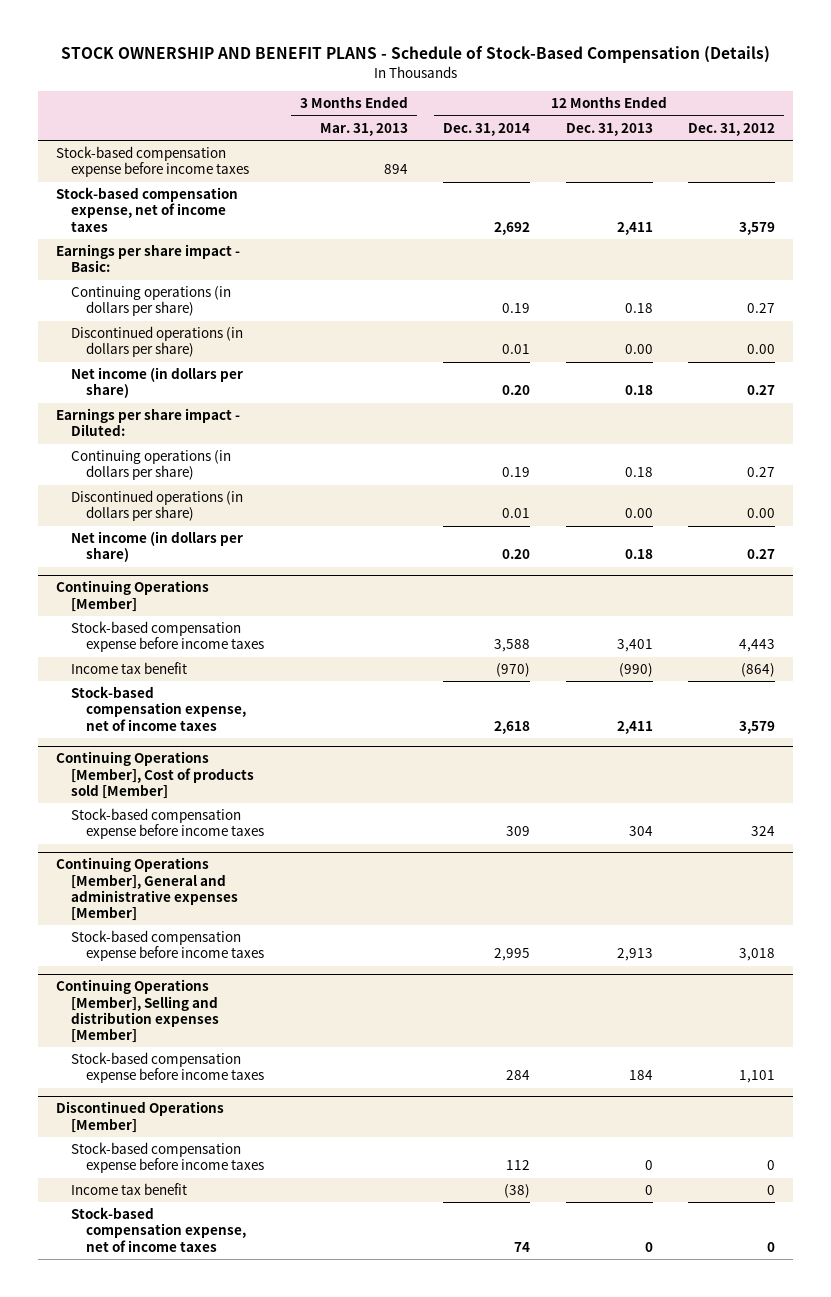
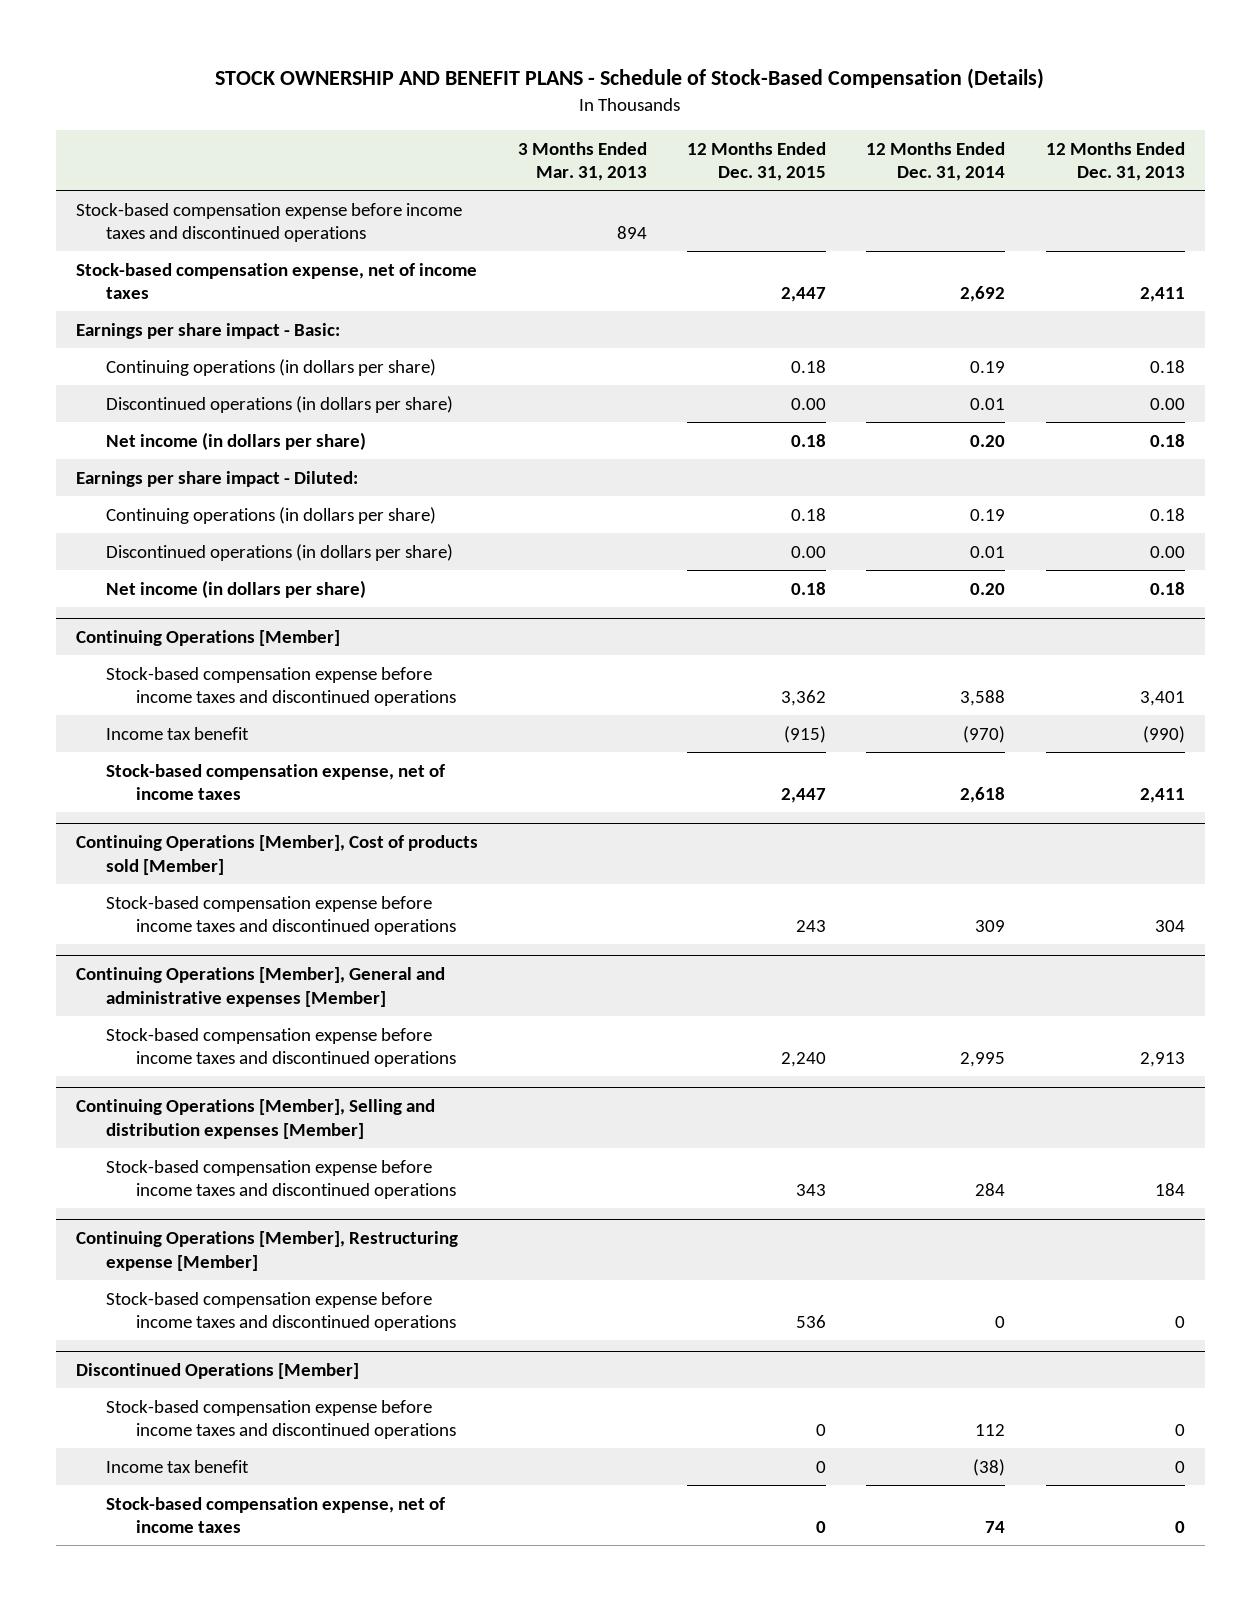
[688,122,776,136] Dec. 31, 2012 -> none
none -> [687,141,827,181] 12 Months Ended Dec. 31, 2015
[56,146,250,178] Stock-based compensation expense before income taxes -> [75,202,462,242] Stock-based compensation expense before income taxes and discontinued operations
[71,621,265,653] Stock-based compensation expense before income taxes -> [106,666,457,706] Stock-based compensation expense before income taxes and discontinued operations
[71,808,265,840] Stock-based compensation expense before income taxes -> [106,895,457,935] Stock-based compensation expense before income taxes and discontinued operations
[71,930,265,962] Stock-based compensation expense before income taxes -> [106,1027,457,1067] Stock-based compensation expense before income taxes and discontinued operations
[71,1052,265,1084] Stock-based compensation expense before income taxes -> [106,1159,457,1199] Stock-based compensation expense before income taxes and discontinued operations
none -> [75,1231,458,1271] Continuing Operations [Member], Restructuring expense [Member]
none -> [106,1291,457,1331] Stock-based compensation expense before income taxes and discontinued operations
[71,1142,265,1174] Stock-based compensation expense before income taxes -> [106,1399,457,1439] Stock-based compensation expense before income taxes and discontinued operations

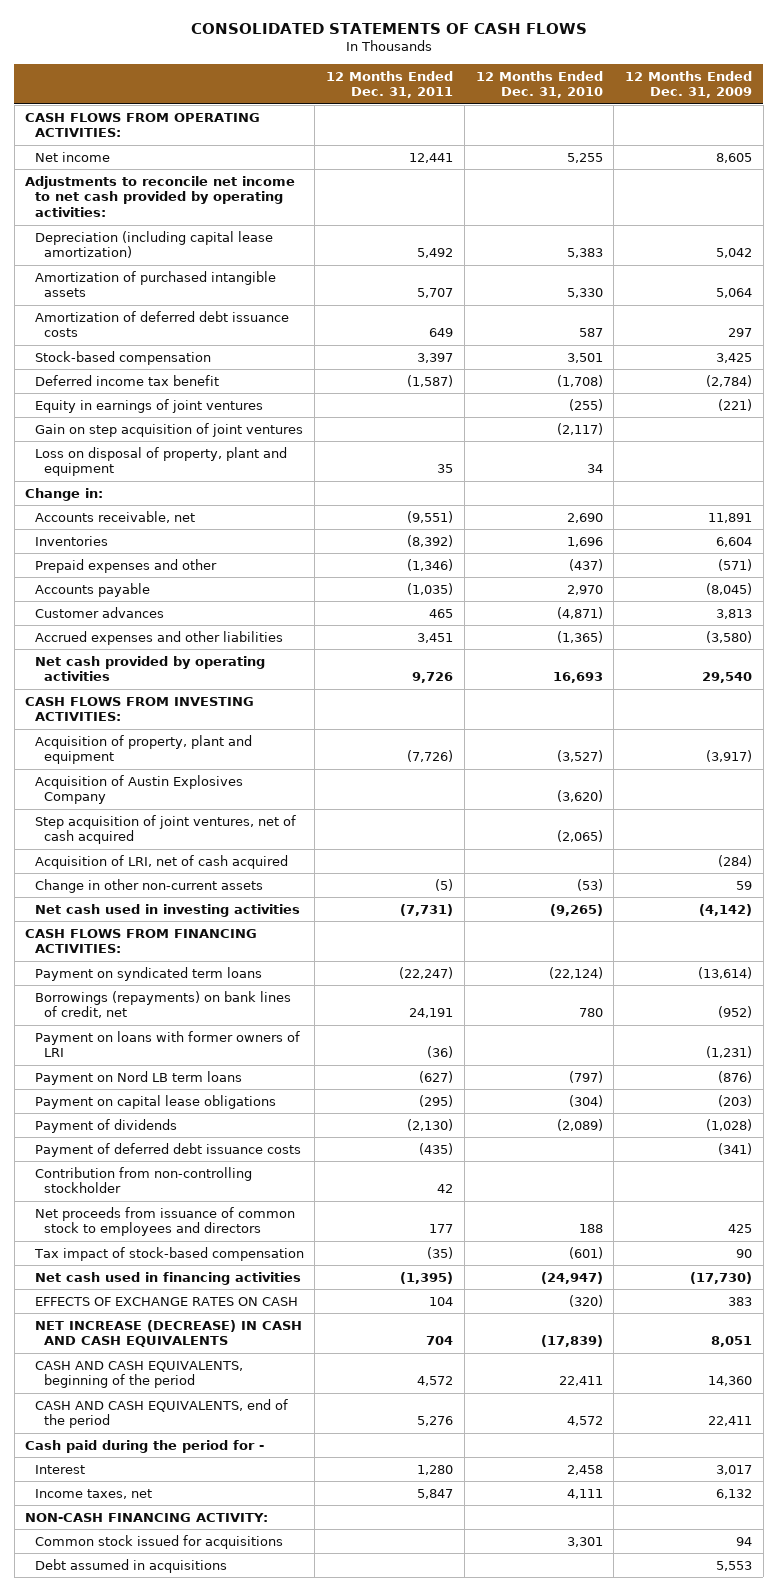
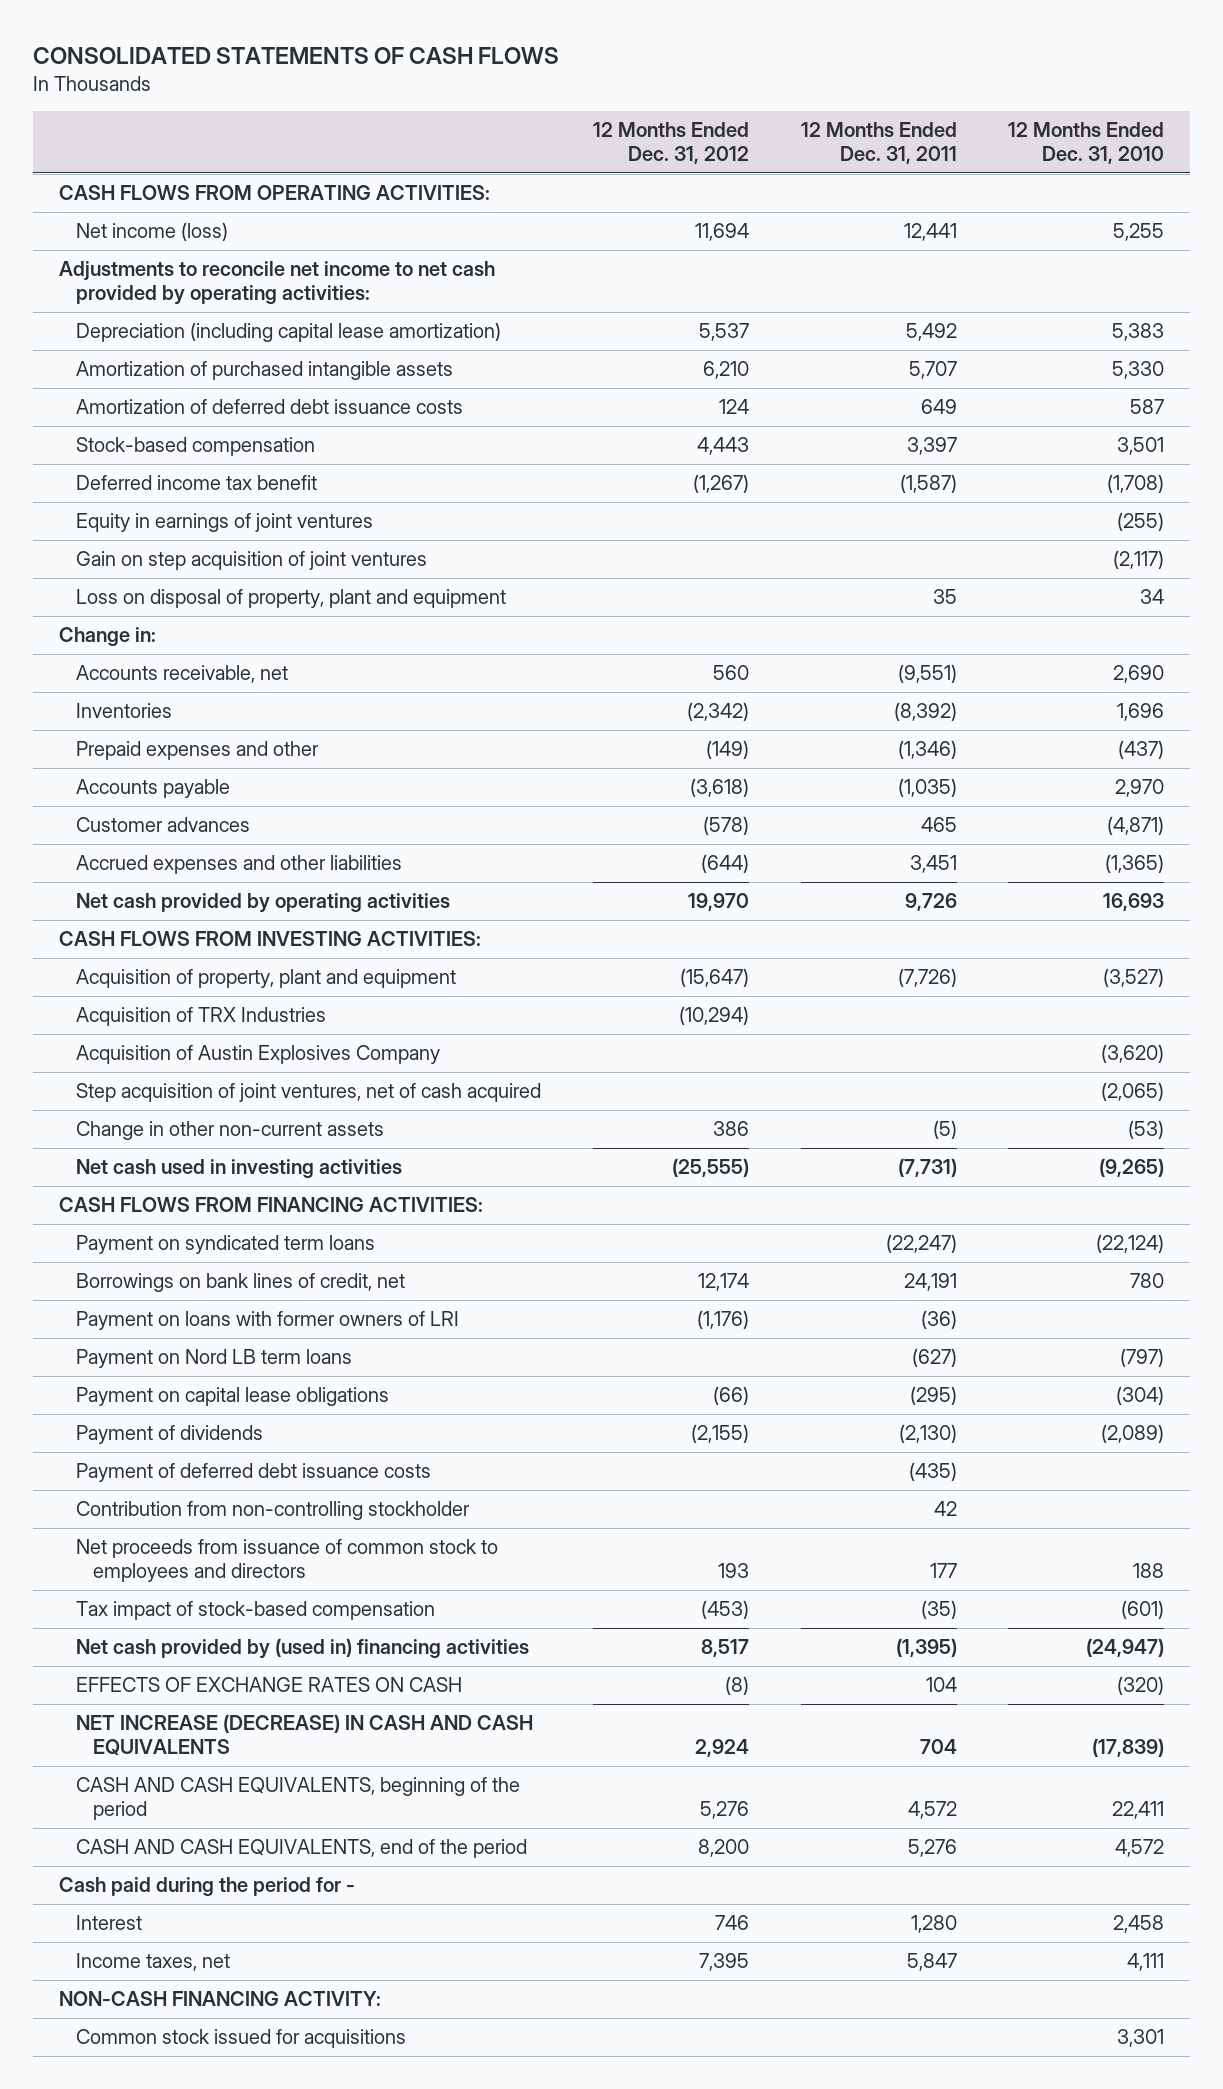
[625,70,753,99] 12 Months Ended Dec. 31, 2009 -> none
none -> [592,121,749,164] 12 Months Ended Dec. 31, 2012
[34,151,110,162] Net income -> [75,222,228,242] Net income (loss)
none -> [75,1007,326,1027] Acquisition of TRX Industries
[34,854,288,869] Acquisition of LRI, net of cash acquired -> none
[34,990,291,1019] Borrowings (repayments) on bank lines of credit, net -> [75,1273,405,1293] Borrowings on bank lines of credit, net
[34,1271,301,1285] Net cash used in financing activities -> [75,1638,529,1660] Net cash provided by (used in) financing activities
[34,1558,227,1573] Debt assumed in acquisitions -> none

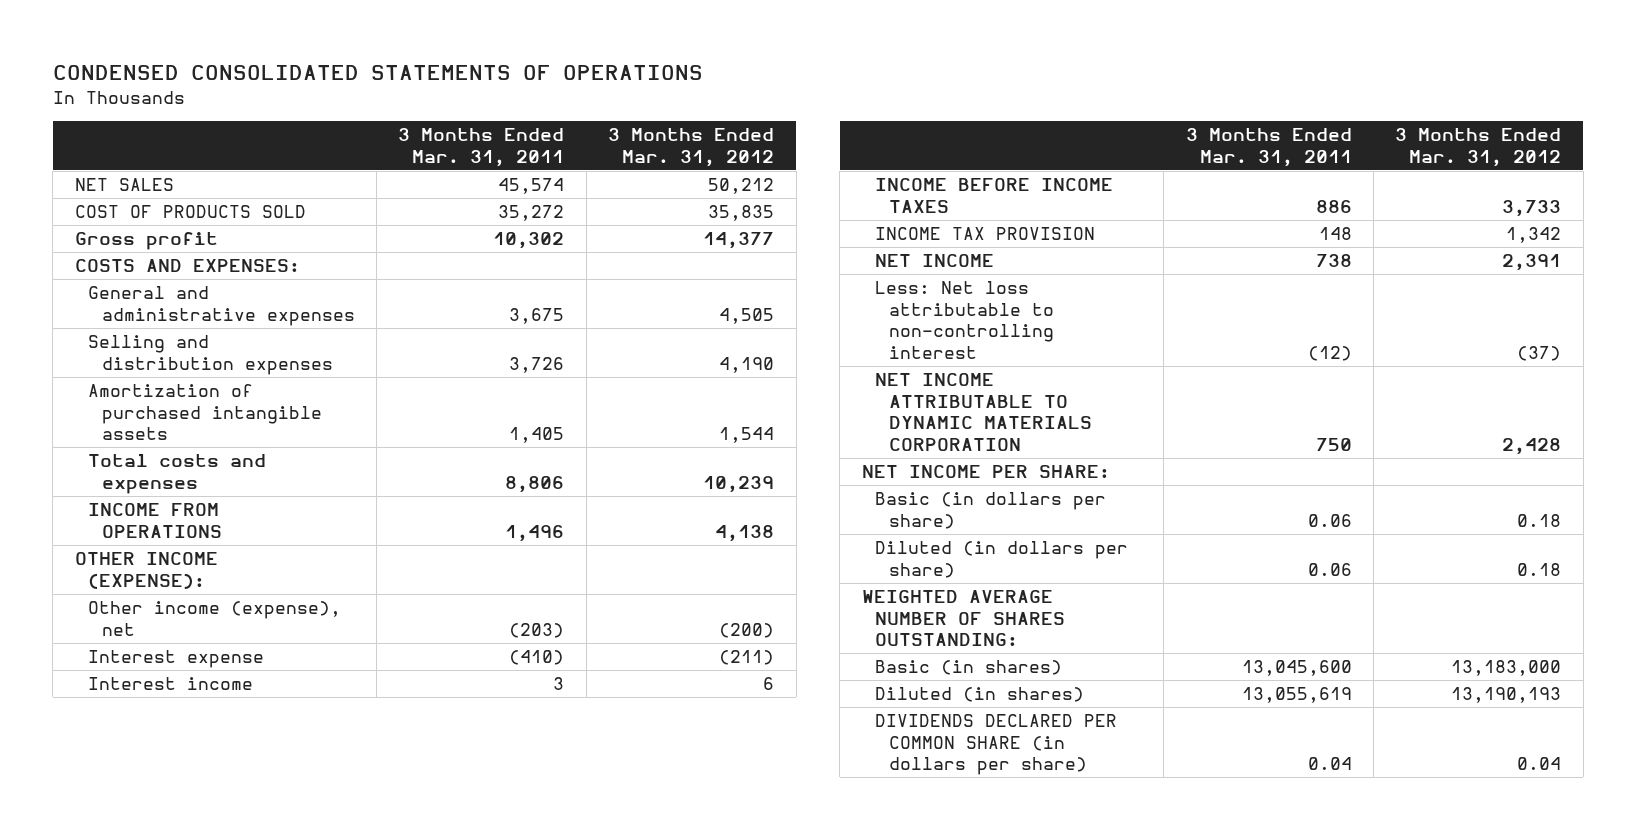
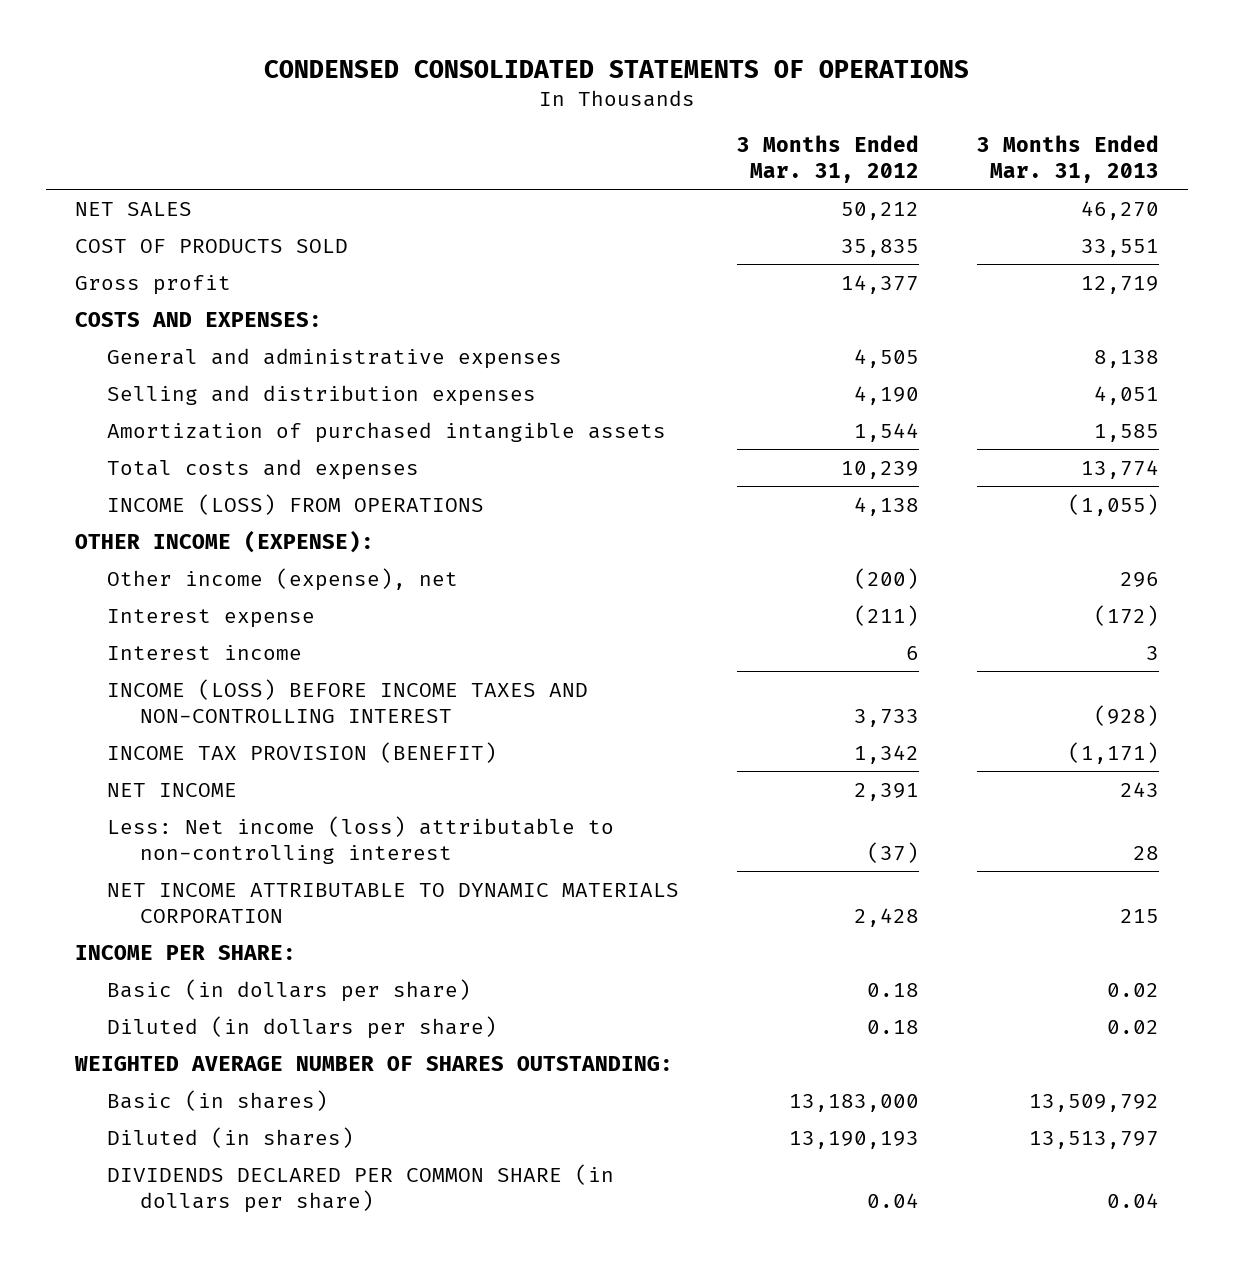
[398,128,565,168] 3 Months Ended Mar. 31, 2011 -> none
none -> [977,135,1160,184] 3 Months Ended Mar. 31, 2013
[88,503,222,538] INCOME FROM OPERATIONS -> [107,493,485,515] INCOME (LOSS) FROM OPERATIONS
[875,178,1114,213] INCOME BEFORE INCOME TAXES -> [107,678,589,723] INCOME (LOSS) BEFORE INCOME TAXES AND NON-CONTROLLING INTEREST
[875,227,1096,241] INCOME TAX PROVISION -> [107,741,498,763] INCOME TAX PROVISION (BENEFIT)
[875,281,1054,360] Less: Net loss attributable to non-controlling interest -> [107,815,615,864] Less: Net income (loss) attributable to non-controlling interest
[861,465,1110,479] NET INCOME PER SHARE: -> [74,944,296,960] INCOME PER SHARE:

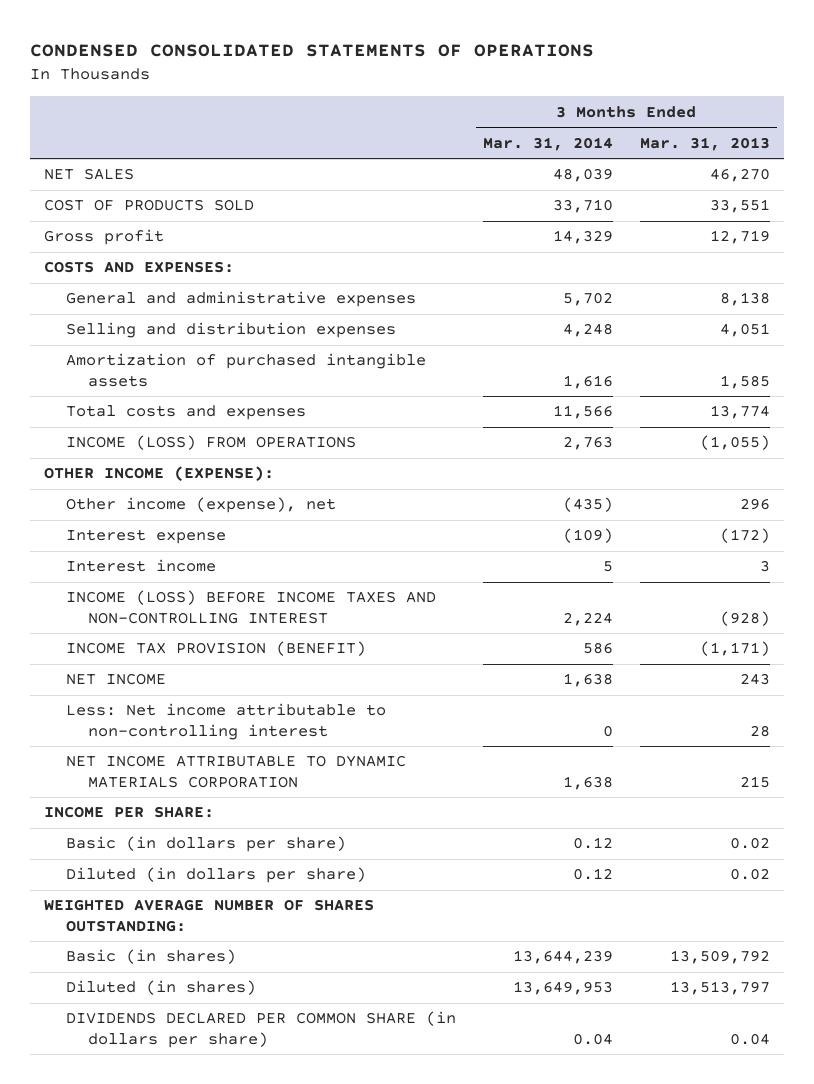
[737,135,920,184] 3 Months Ended Mar. 31, 2012 -> none
none -> [482,136,613,151] Mar. 31, 2014
[107,815,615,864] Less: Net income (loss) attributable to non-controlling interest -> [65,703,386,740] Less: Net income attributable to non-controlling interest

